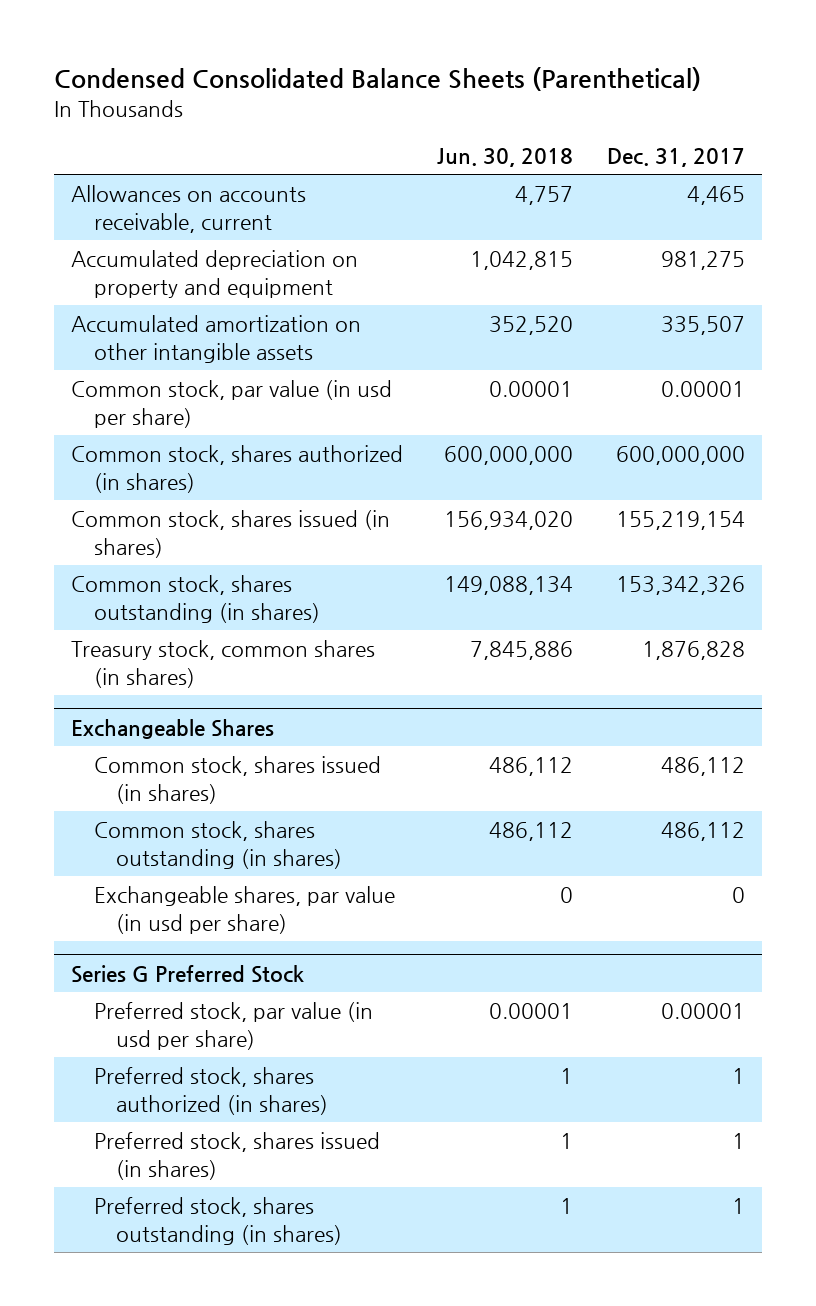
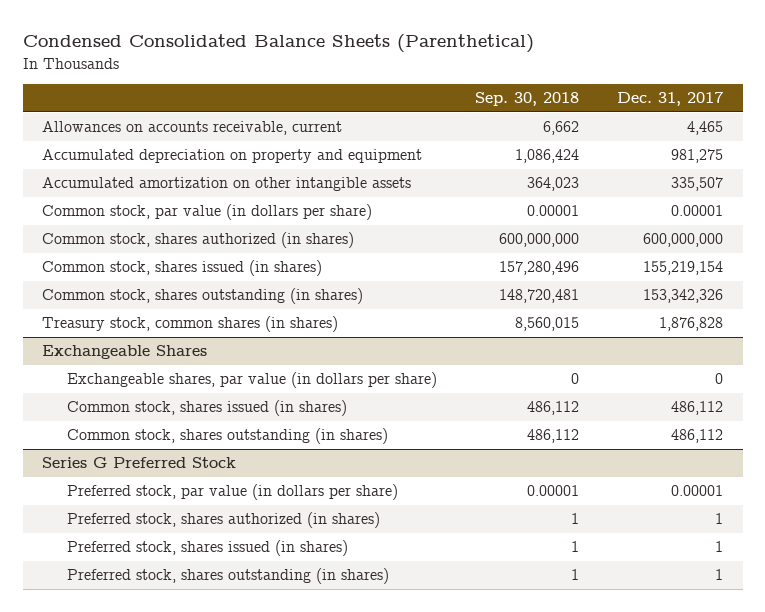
[436,147,573,167] Jun. 30, 2018 -> none
none -> [475,92,580,107] Sep. 30, 2018
[71,380,393,428] Common stock, par value (in usd per share) -> [42,204,373,221] Common stock, par value (in dollars per share)
none -> [67,372,438,389] Exchangeable shares, par value (in dollars per share)
[93,886,395,934] Exchangeable shares, par value (in usd per share) -> none
[93,1002,373,1050] Preferred stock, par value (in usd per share) -> [67,484,399,501] Preferred stock, par value (in dollars per share)

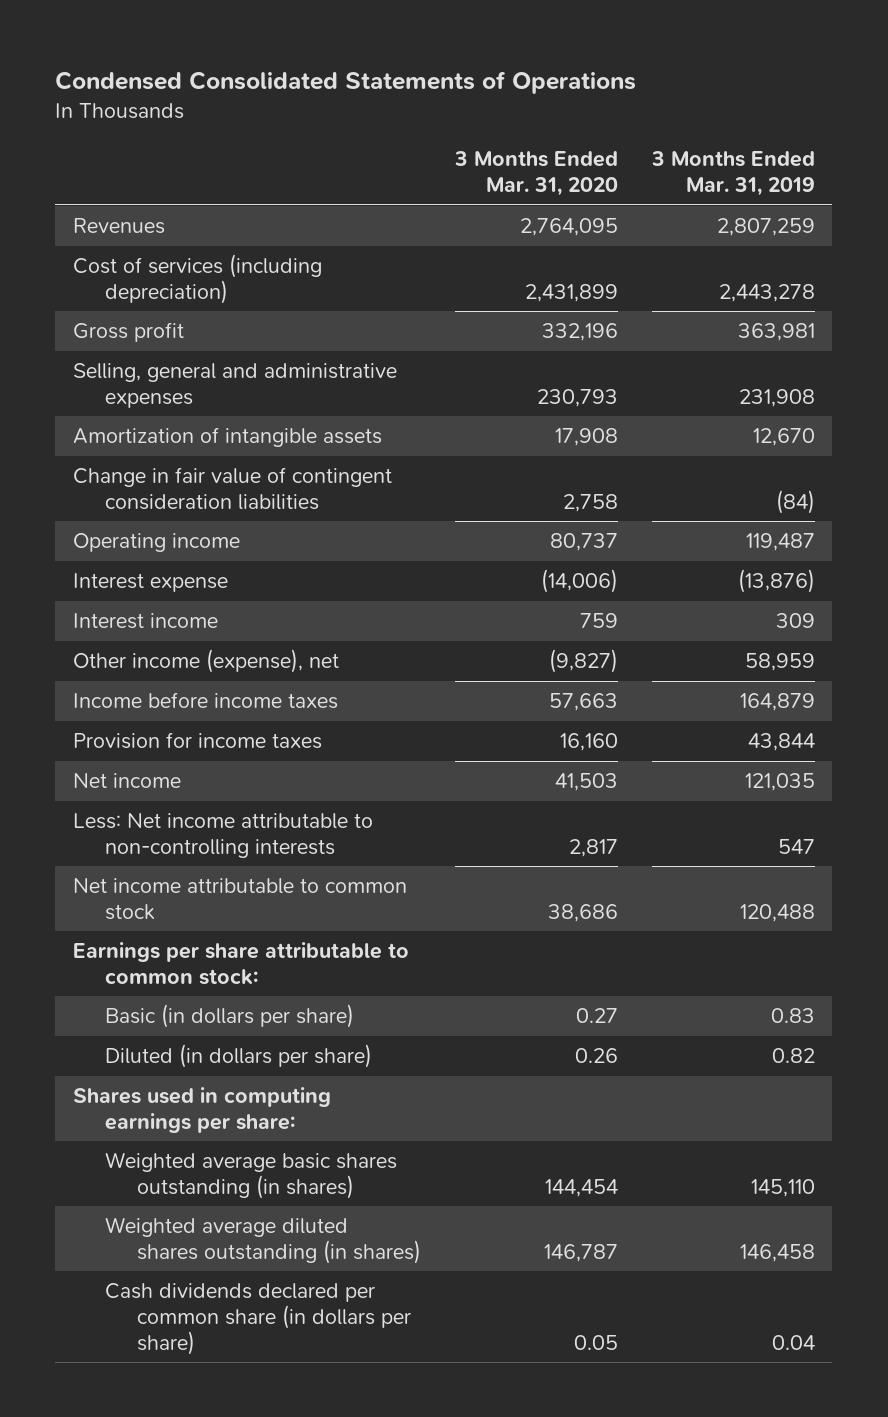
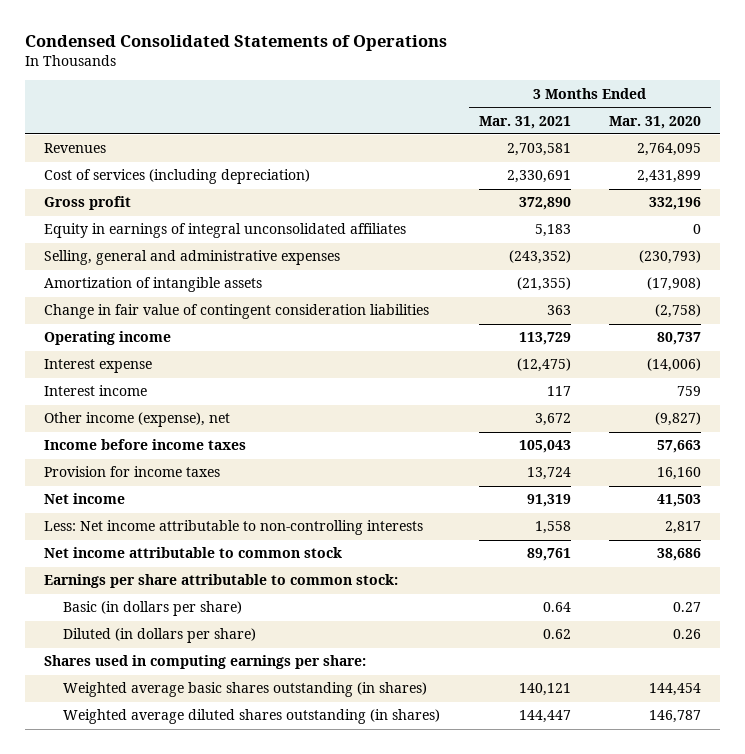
[651,151,816,197] 3 Months Ended Mar. 31, 2019 -> none
none -> [478,115,571,129] Mar. 31, 2021
none -> [44,223,407,239] Equity in earnings of integral unconsolidated affiliates
[536,388,618,407] 230,793 -> [639,250,702,265] (230,793)
[554,428,618,447] 17,908 -> [647,277,702,292] (17,908)
[562,493,618,512] 2,758 -> [655,304,702,319] (2,758)
[104,1283,411,1355] Cash dividends declared per common share (in dollars per share) -> none

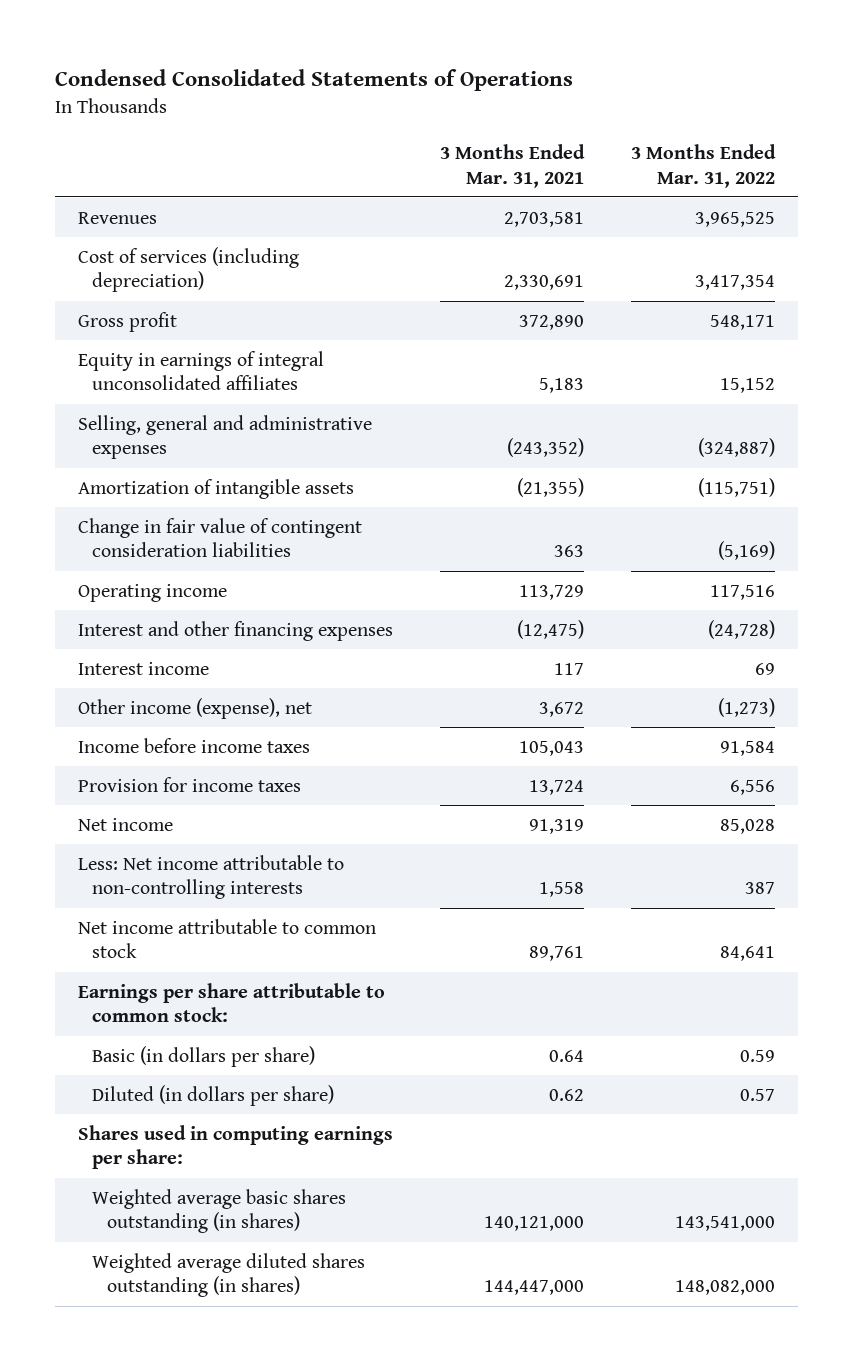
[609,115,702,129] Mar. 31, 2020 -> none
none -> [630,143,776,188] 3 Months Ended Mar. 31, 2022
[44,359,153,374] Interest expense -> [78,620,394,641] Interest and other financing expenses
[518,683,571,697] 140,121 -> [484,1216,585,1232] 140,121,000
[518,710,571,724] 144,447 -> [484,1280,585,1296] 144,447,000

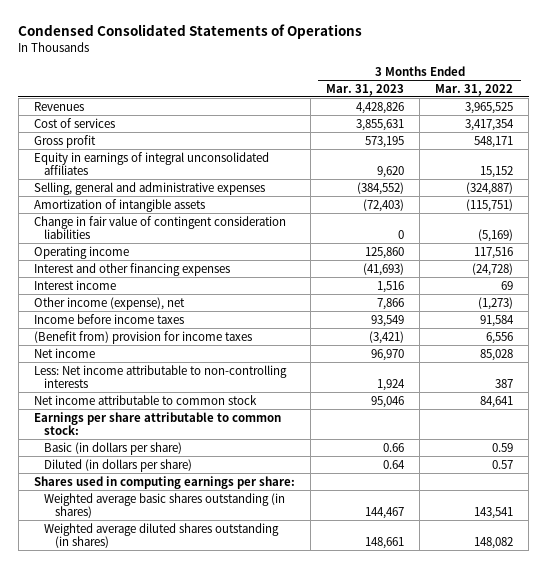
[440,143,586,188] 3 Months Ended Mar. 31, 2021 -> none
none -> [325,83,404,96] Mar. 31, 2023
[78,246,300,293] Cost of services (including depreciation) -> [33,117,115,128] Cost of services
[78,776,302,792] Provision for income taxes -> [33,330,252,344] (Benefit from) provision for income taxes
[674,1216,775,1232] 143,541,000 -> [474,507,514,520] 143,541
[674,1280,775,1296] 148,082,000 -> [474,537,514,550] 148,082

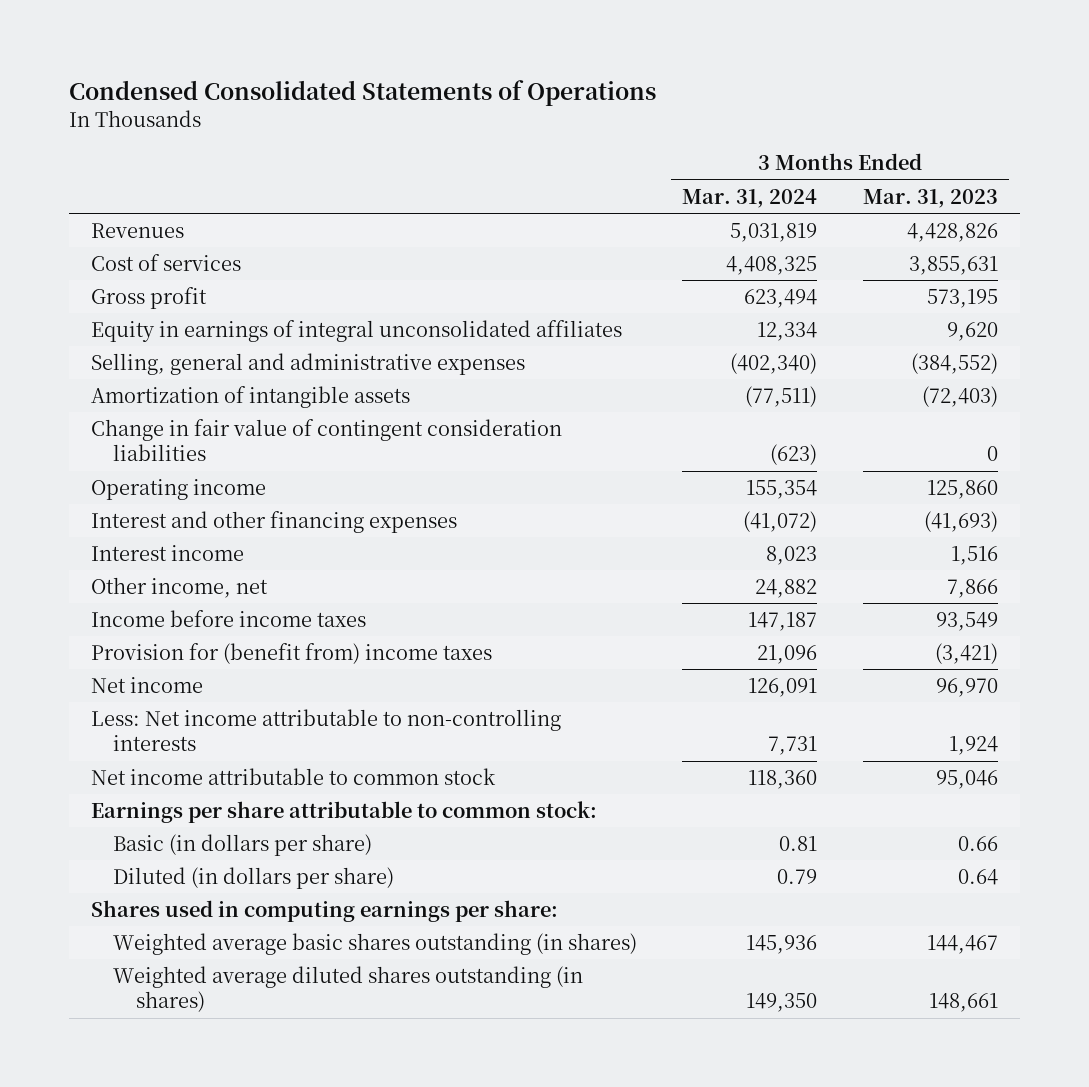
[435,83,514,96] Mar. 31, 2022 -> none
none -> [682,188,818,208] Mar. 31, 2024
[33,296,185,310] Other income (expense), net -> [91,576,269,598] Other income, net
[33,330,252,344] (Benefit from) provision for income taxes -> [91,642,493,664] Provision for (benefit from) income taxes

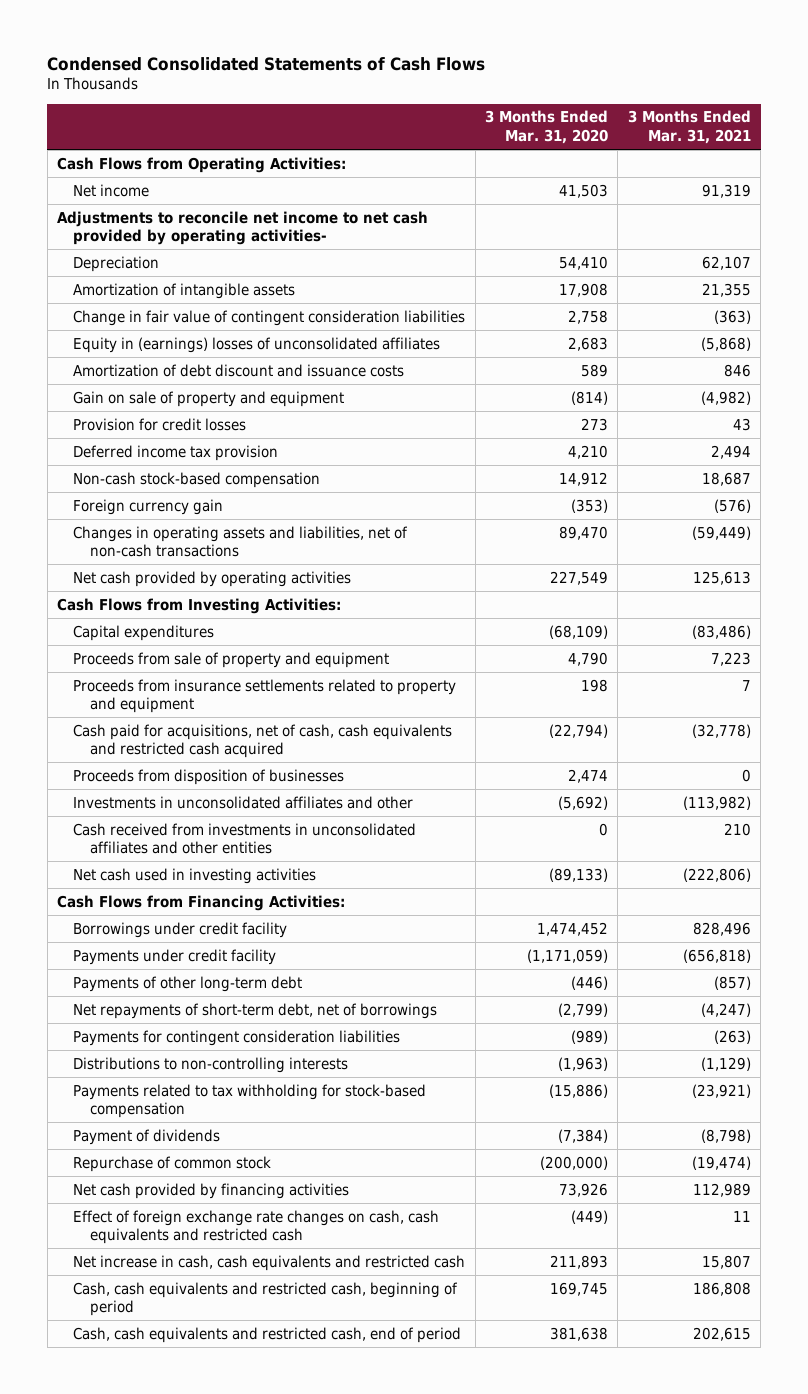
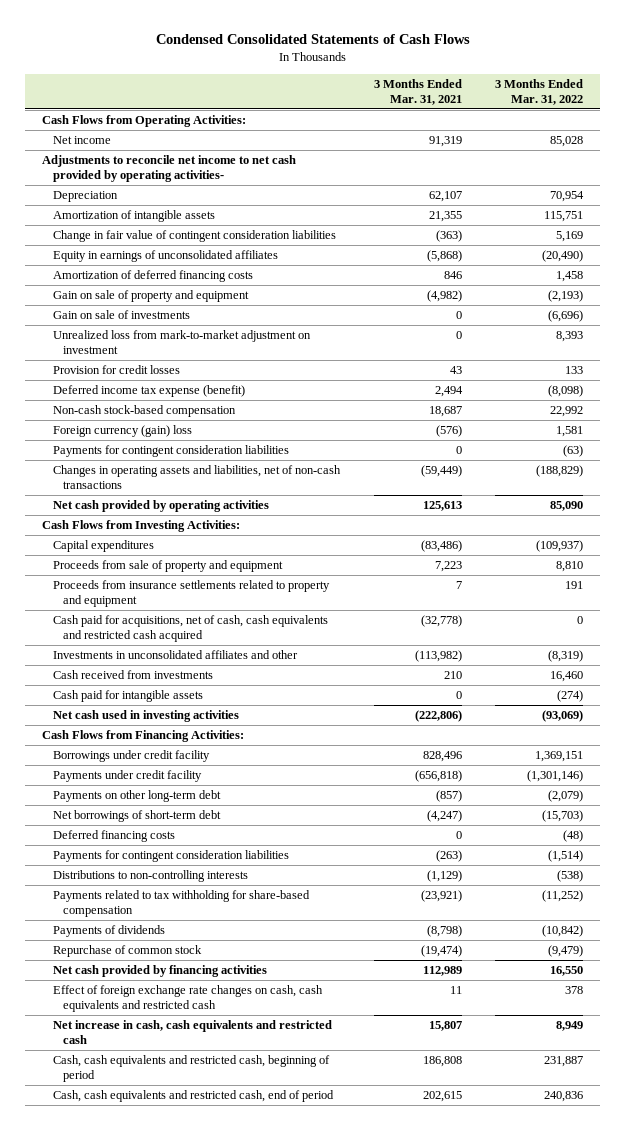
[485,110,609,145] 3 Months Ended Mar. 31, 2020 -> none
none -> [495,78,584,105] 3 Months Ended Mar. 31, 2022
[73,336,441,353] Equity in (earnings) losses of unconsolidated affiliates -> [52,250,278,263] Equity in earnings of unconsolidated affiliates
[73,363,405,377] Amortization of debt discount and issuance costs -> [52,270,253,283] Amortization of deferred financing costs
none -> [52,310,190,320] Gain on sale of investments
none -> [52,330,311,354] Unrealized loss from mark-to-market adjustment on investment
[73,444,279,461] Deferred income tax provision -> [52,385,245,398] Deferred income tax expense (benefit)
[73,498,224,515] Foreign currency gain -> [52,425,192,438] Foreign currency (gain) loss
none -> [52,445,289,458] Payments for contingent consideration liabilities
[73,768,345,785] Proceeds from disposition of businesses -> none
[73,822,417,855] Cash received from investments in unconsolidated affiliates and other entities -> [52,670,213,680] Cash received from investments
none -> [52,690,203,703] Cash paid for intangible assets
[73,975,303,992] Payments of other long-term debt -> [52,790,221,803] Payments on other long-term debt
[73,1002,438,1019] Net repayments of short-term debt, net of borrowings -> [52,810,221,823] Net borrowings of short-term debt
none -> [52,830,175,843] Deferred financing costs
[73,1083,427,1119] Payments related to tax withholding for stock-based compensation -> [52,890,310,917] Payments related to tax withholding for share-based compensation
[73,1128,221,1145] Payment of dividends -> [52,925,165,938] Payments of dividends

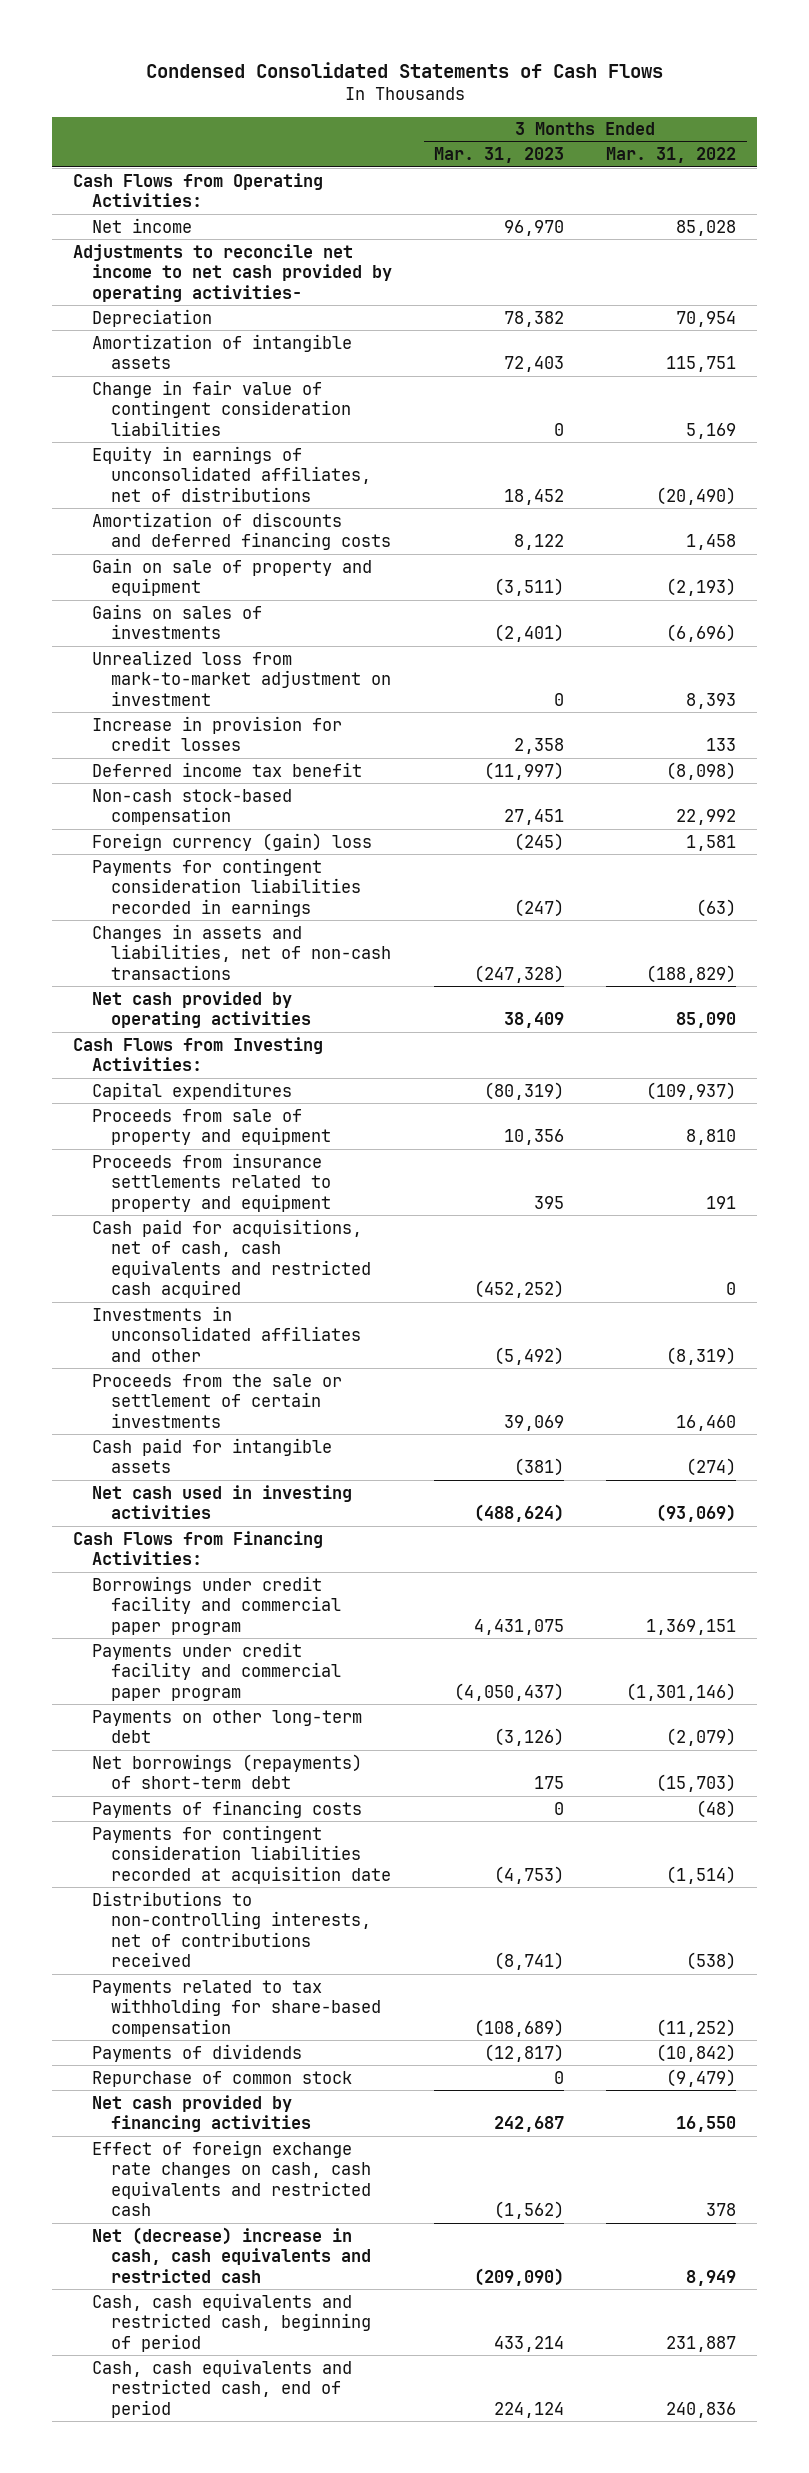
[373,78,462,105] 3 Months Ended Mar. 31, 2021 -> none
none -> [434,147,565,164] Mar. 31, 2023
[52,250,278,263] Equity in earnings of unconsolidated affiliates -> [92,445,371,502] Equity in earnings of unconsolidated affiliates, net of distributions
[52,270,253,283] Amortization of deferred financing costs -> [92,511,391,551] Amortization of discounts and deferred financing costs
[52,310,190,320] Gain on sale of investments -> [92,603,263,640] Gains on sales of investments
[52,365,180,375] Provision for credit losses -> [92,715,343,752] Increase in provision for credit losses
[52,385,245,398] Deferred income tax expense (benefit) -> [92,761,363,777] Deferred income tax benefit
[52,445,289,458] Payments for contingent consideration liabilities -> [92,857,361,917] Payments for contingent consideration liabilities recorded in earnings
[52,465,341,489] Changes in operating assets and liabilities, net of non-cash transactions -> [92,923,391,980] Changes in assets and liabilities, net of non-cash transactions
[52,670,213,680] Cash received from investments -> [92,1373,343,1428] Proceeds from the sale or settlement of certain investments
[52,750,210,763] Borrowings under credit facility -> [92,1575,341,1635] Borrowings under credit facility and commercial paper program
[52,770,202,783] Payments under credit facility -> [92,1641,341,1701] Payments under credit facility and commercial paper program
[52,810,221,823] Net borrowings of short-term debt -> [92,1753,363,1790] Net borrowings (repayments) of short-term debt
[52,830,175,843] Deferred financing costs -> [92,1799,363,1818] Payments of financing costs
[52,850,289,863] Payments for contingent consideration liabilities -> [92,1824,391,1884] Payments for contingent consideration liabilities recorded at acquisition date
[52,870,248,883] Distributions to non-controlling interests -> [92,1890,371,1968] Distributions to non-controlling interests, net of contributions received
[52,1020,332,1044] Net increase in cash, cash equivalents and restricted cash -> [92,2226,371,2283] Net (decrease) increase in cash, cash equivalents and restricted cash

